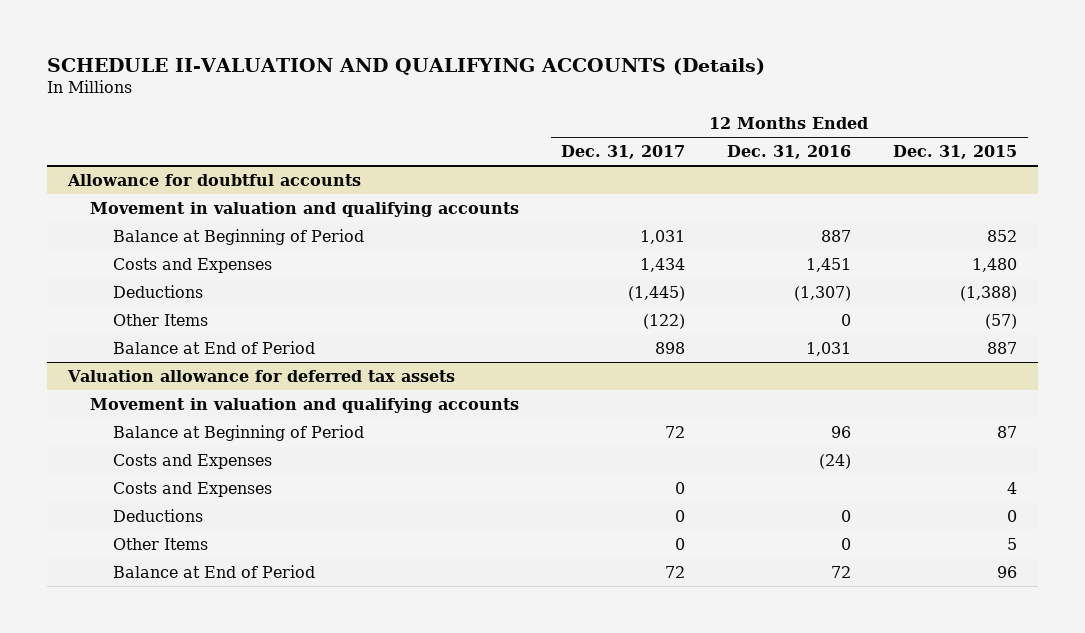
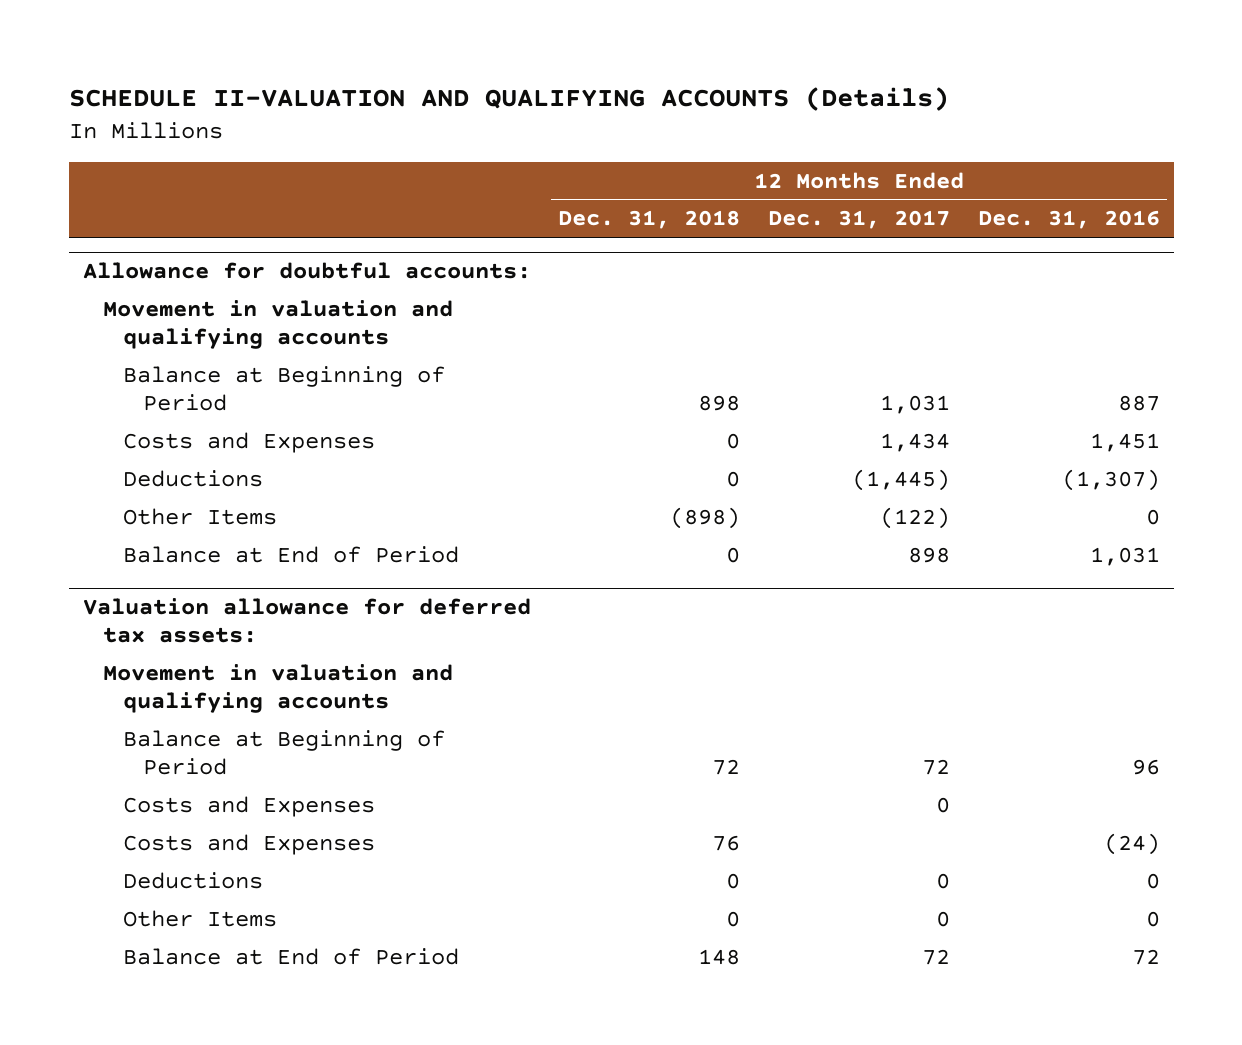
[893,145,1018,160] Dec. 31, 2015 -> none
none -> [558,210,741,230] Dec. 31, 2018
[66,173,361,186] Allowance for doubtful accounts -> [82,261,531,279] Allowance for doubtful accounts:
[66,369,455,382] Valuation allowance for deferred tax assets -> [82,597,531,644] Valuation allowance for deferred tax assets:
[112,453,272,469] Costs and Expenses -> none
none -> [122,833,375,855] Costs and Expenses

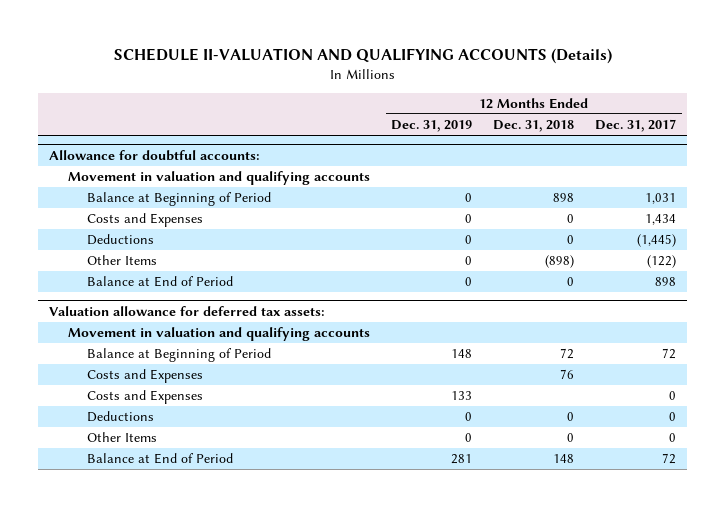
[977,210,1160,230] Dec. 31, 2016 -> none
none -> [390,120,472,133] Dec. 31, 2019
[122,795,375,817] Costs and Expenses -> [86,390,203,405] Costs and Expenses

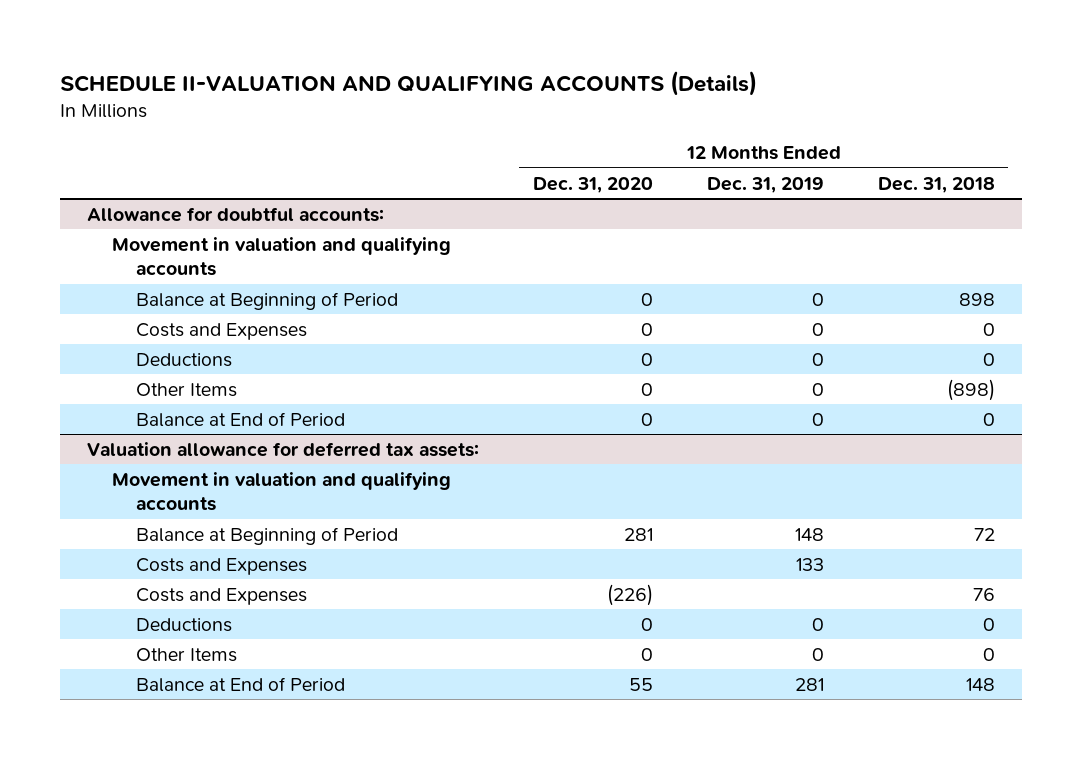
[595,119,677,133] Dec. 31, 2017 -> none
none -> [532,176,653,193] Dec. 31, 2020
[86,369,203,384] Costs and Expenses -> [136,587,308,605] Costs and Expenses

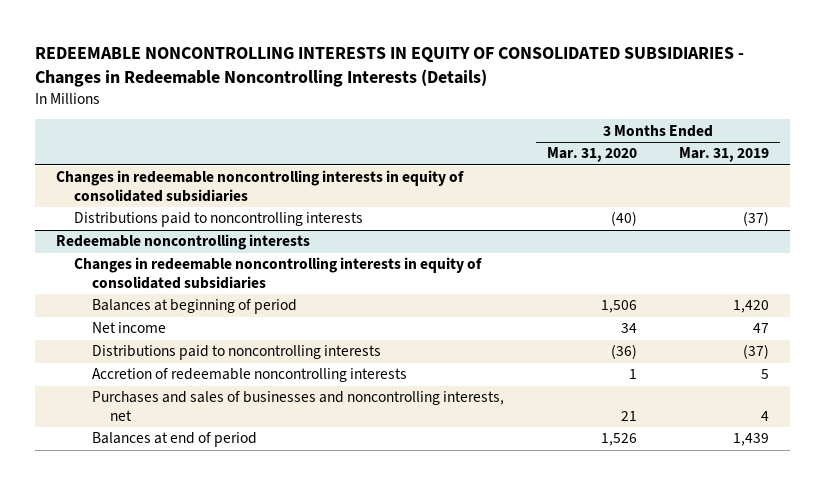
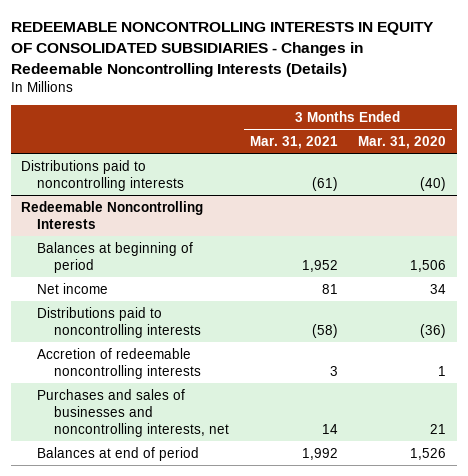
[679,147,770,163] Mar. 31, 2019 -> none
none -> [249,136,338,150] Mar. 31, 2021
[55,170,464,202] Changes in redeemable noncontrolling interests in equity of consolidated subsidiaries -> none
[74,257,483,289] Changes in redeemable noncontrolling interests in equity of consolidated subsidiaries -> none
[55,234,310,251] Redeemable noncontrolling interests -> [21,200,204,229] Redeemable Noncontrolling Interests

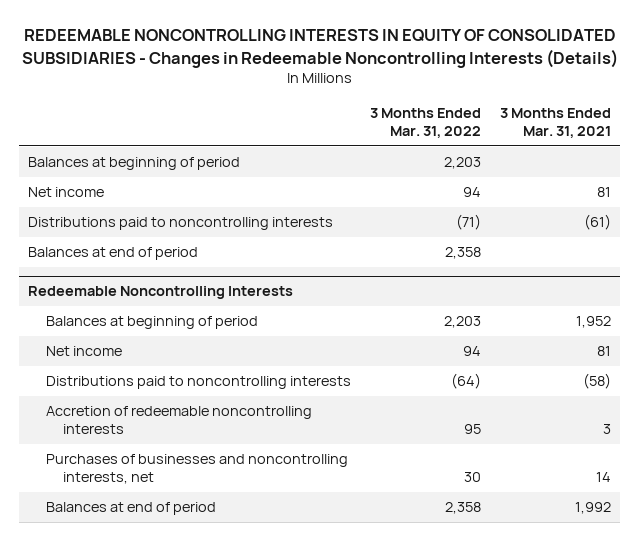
[358,136,447,150] Mar. 31, 2020 -> none
none -> [369,107,481,139] 3 Months Ended Mar. 31, 2022
none -> [28,157,241,171] Balances at beginning of period
none -> [28,187,105,198] Net income
none -> [28,247,199,261] Balances at end of period
[37,388,229,438] Purchases and sales of businesses and noncontrolling interests, net -> [45,454,348,485] Purchases of businesses and noncontrolling interests, net

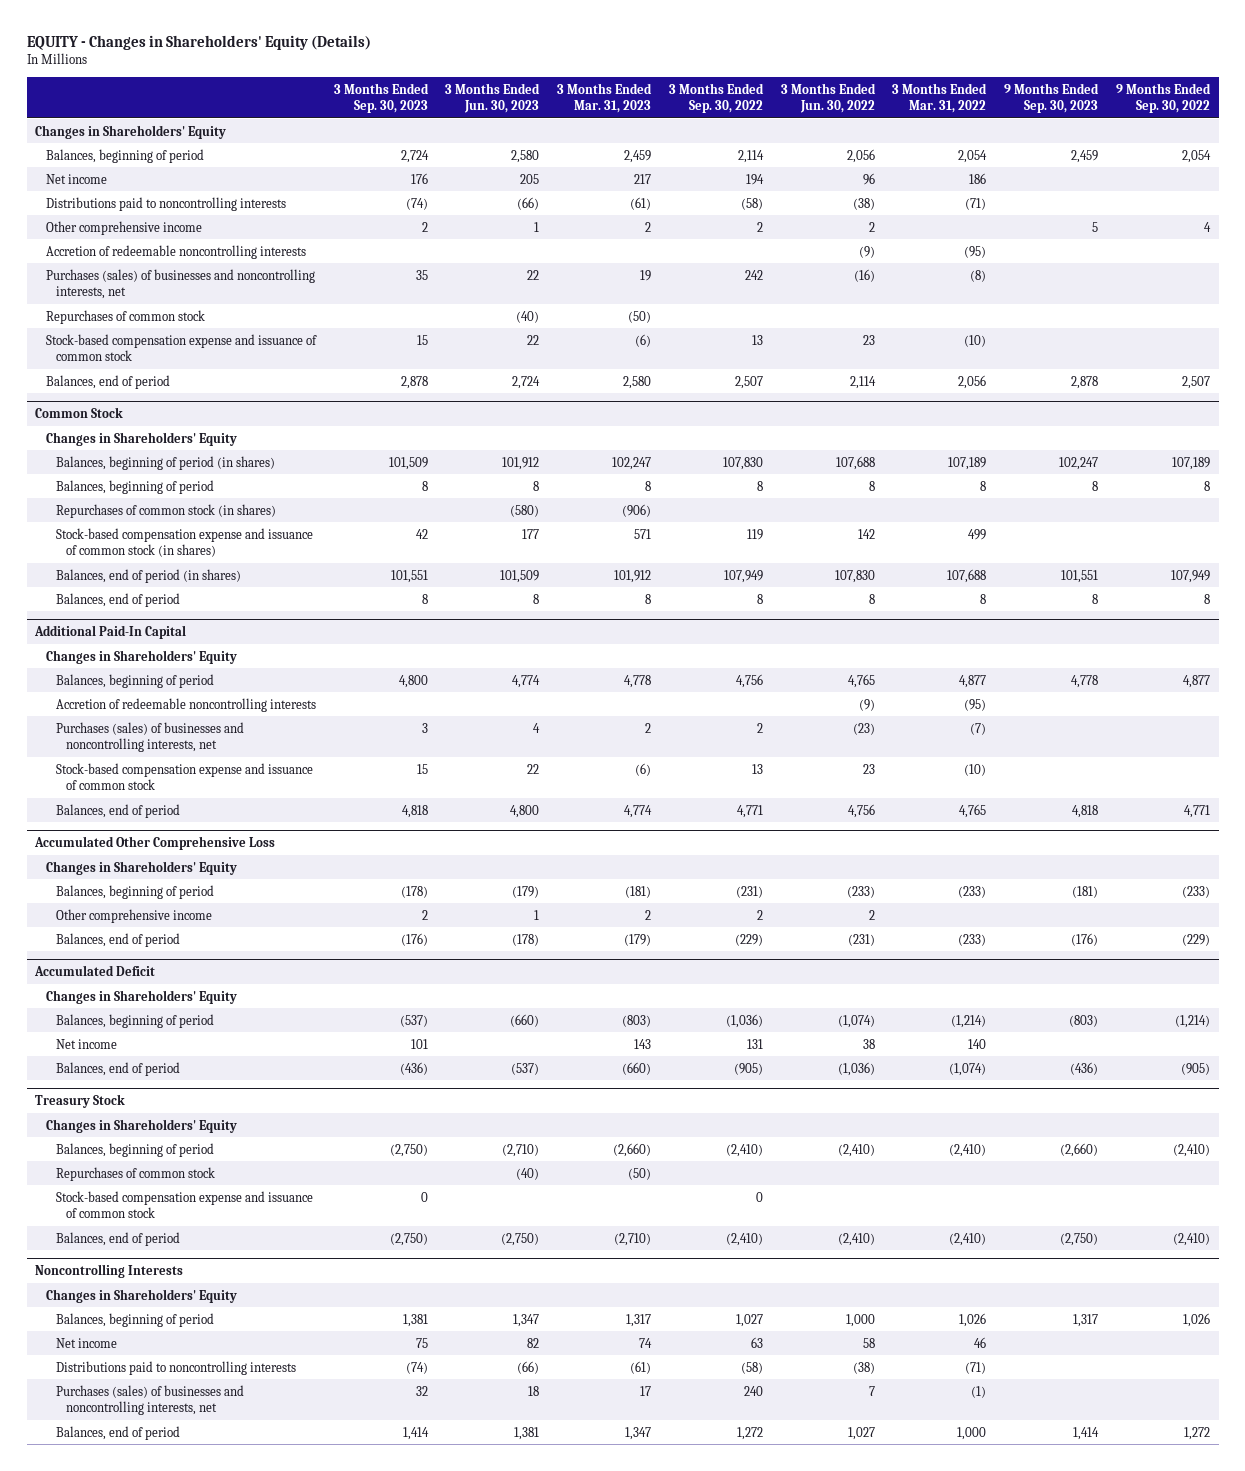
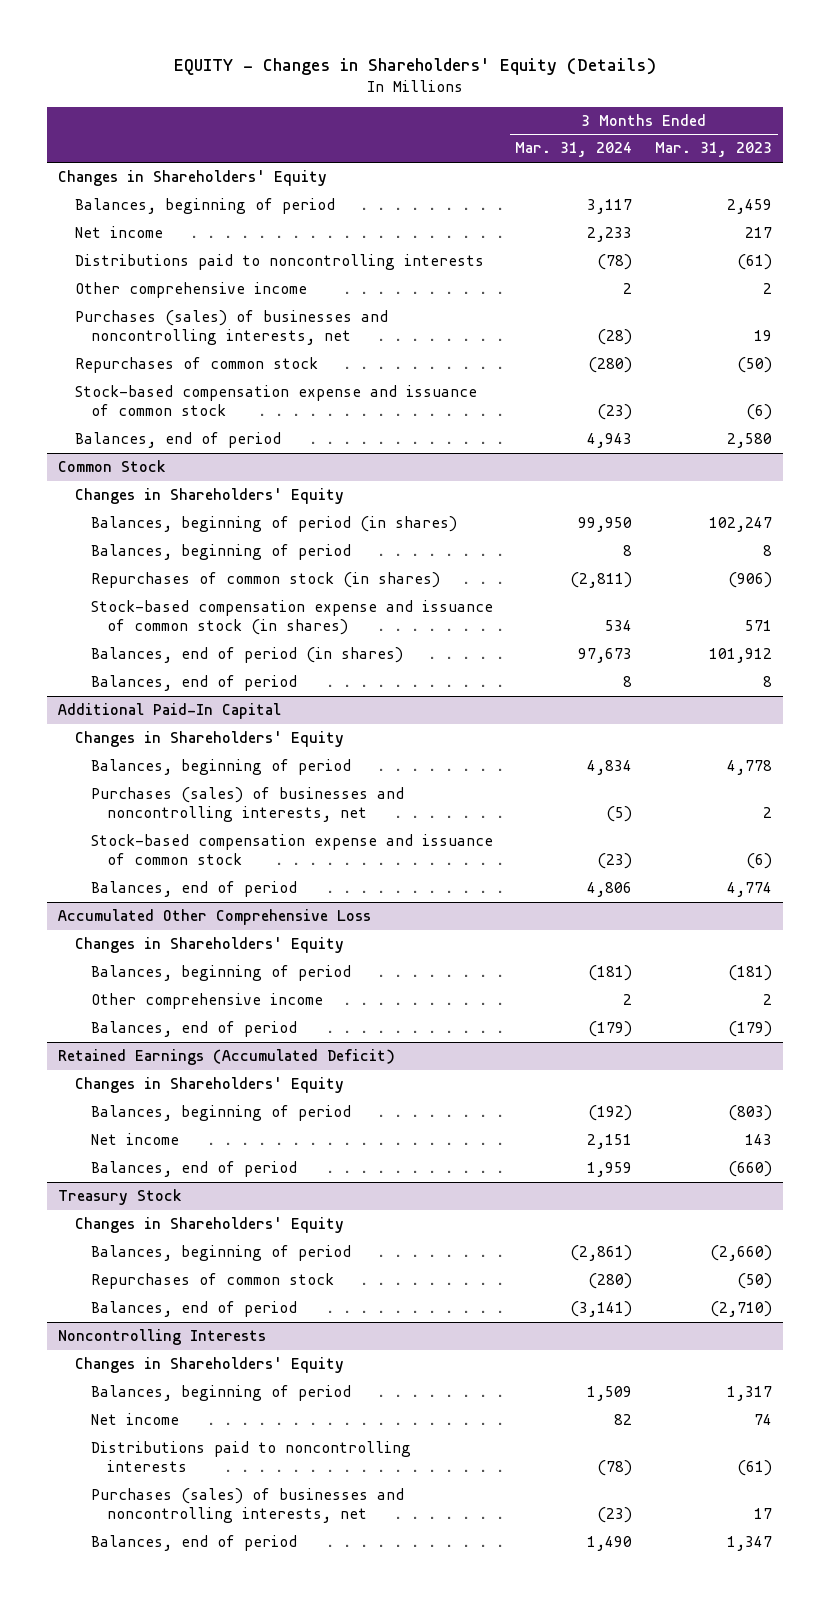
[333,82,429,114] 3 Months Ended Sep. 30, 2023 -> none
[445,82,541,114] 3 Months Ended Jun. 30, 2023 -> none
[668,82,764,114] 3 Months Ended Sep. 30, 2022 -> none
[780,82,876,114] 3 Months Ended Jun. 30, 2022 -> none
[892,82,988,114] 3 Months Ended Mar. 31, 2022 -> none
[1004,82,1100,114] 9 Months Ended Sep. 30, 2023 -> none
[1115,82,1211,114] 9 Months Ended Sep. 30, 2022 -> none
none -> [515,142,633,158] Mar. 31, 2024
[45,244,306,259] Accretion of redeemable noncontrolling interests -> none
[55,697,316,712] Accretion of redeemable noncontrolling interests -> none
[34,964,156,976] Accumulated Deficit -> [58,1049,396,1066] Retained Earnings (Accumulated Deficit)
[55,1190,313,1219] Stock-based compensation expense and issuance of common stock -> none

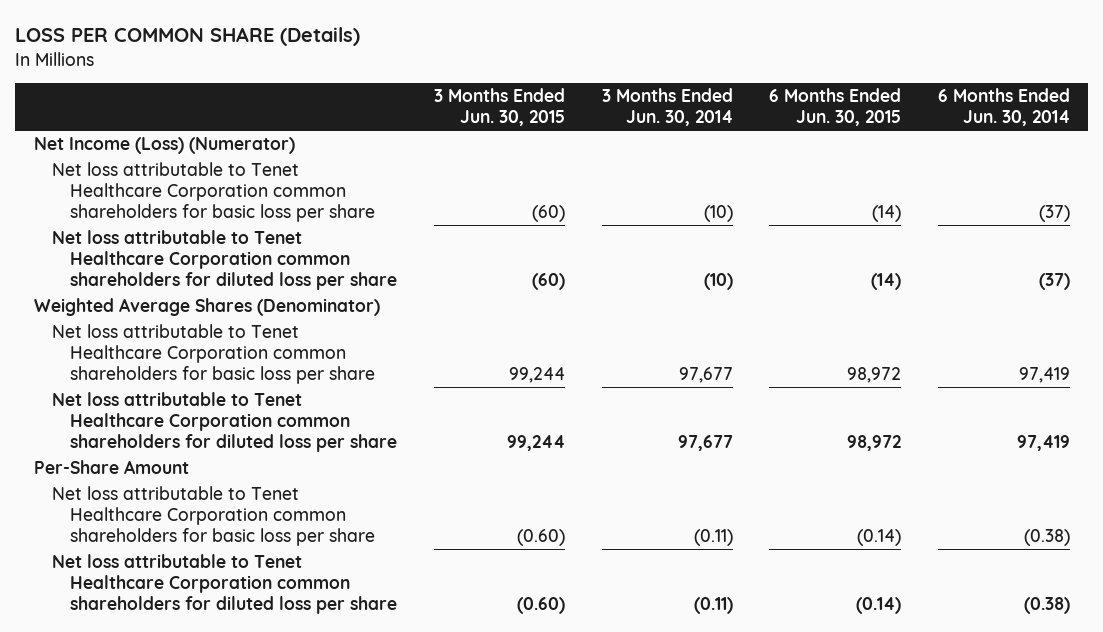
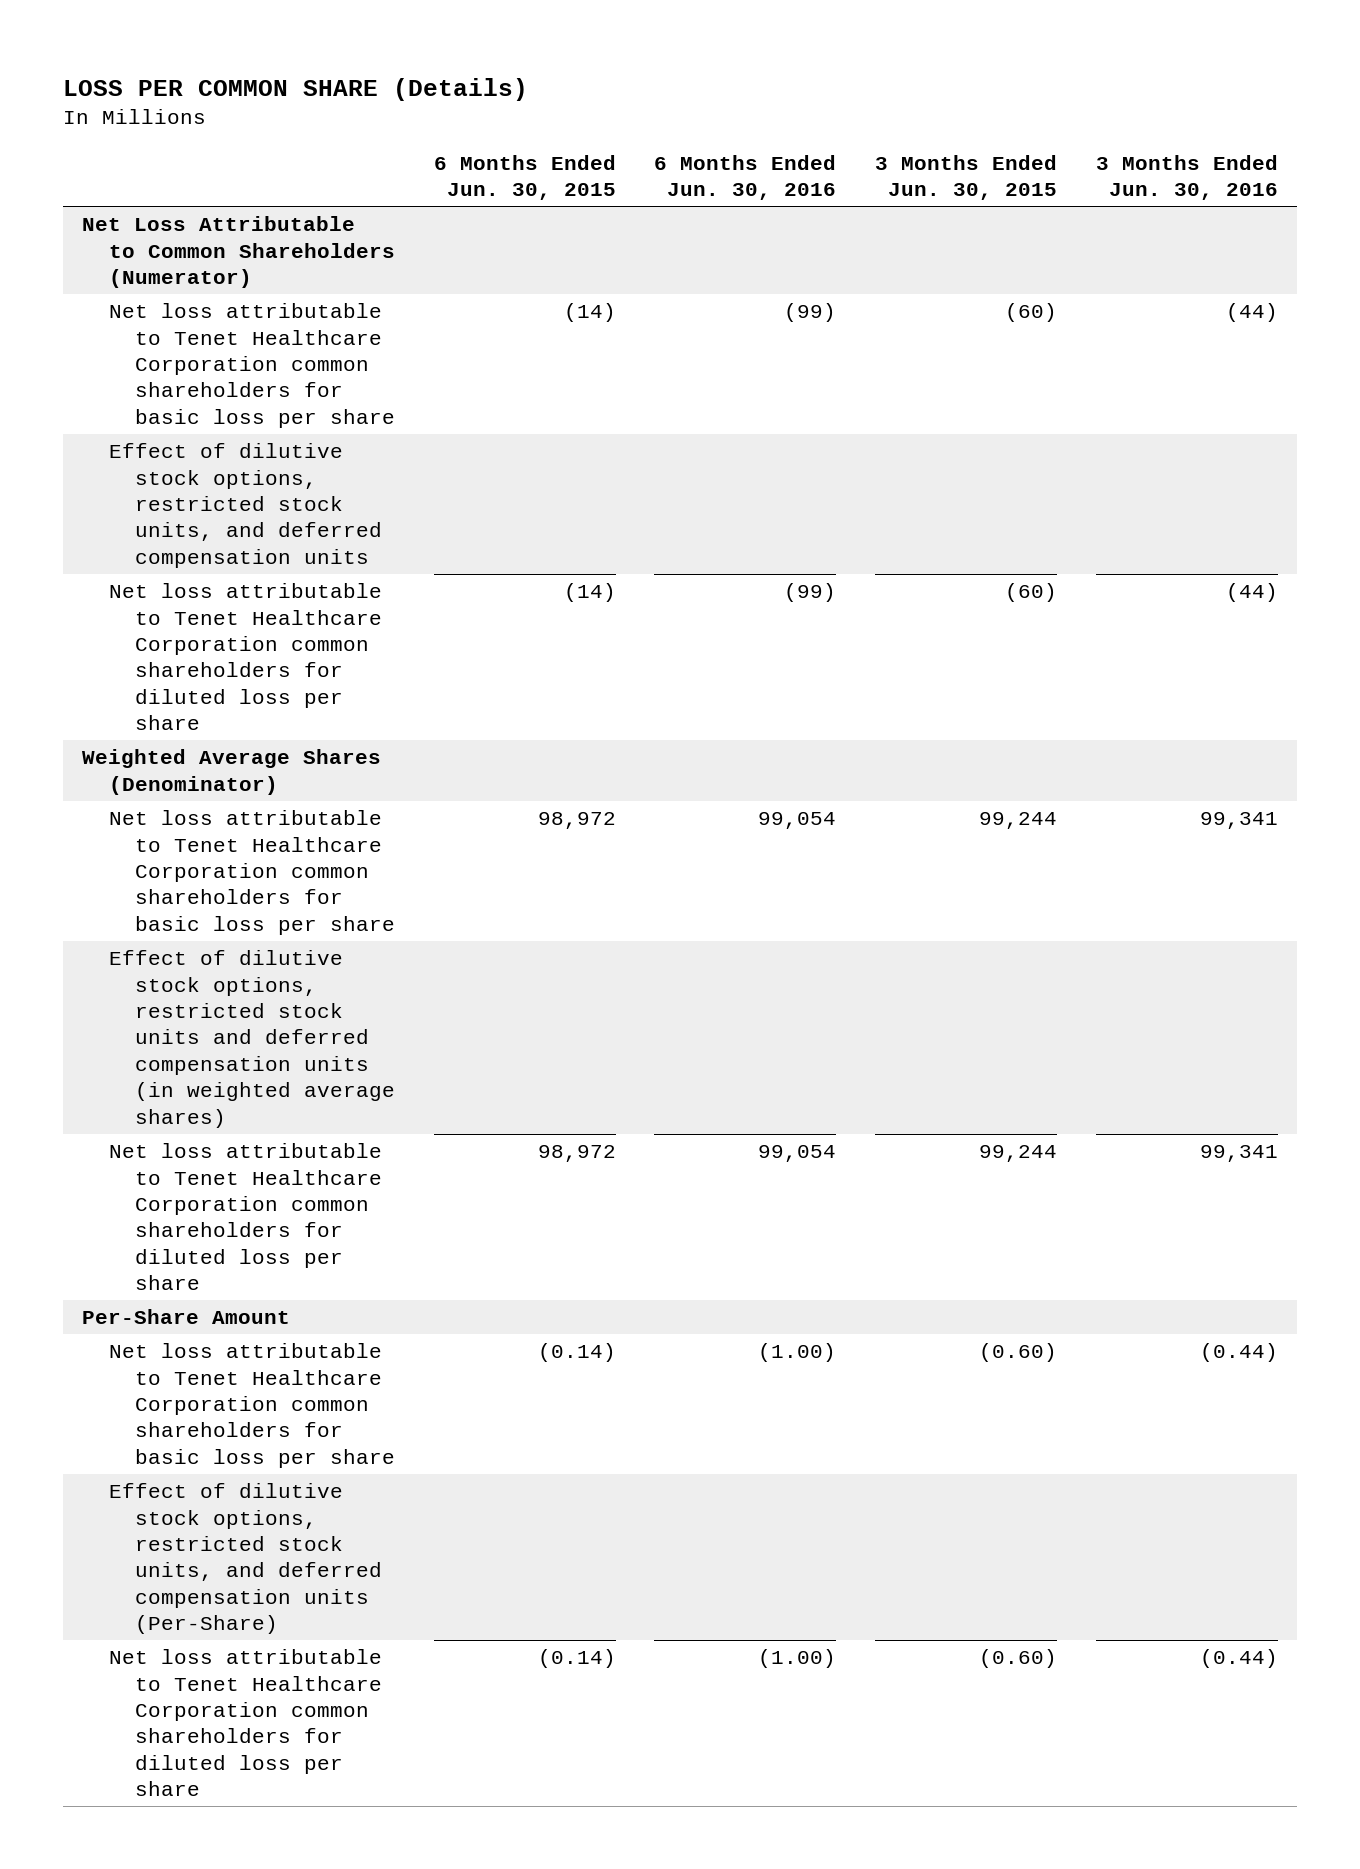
[601,88,733,127] 3 Months Ended Jun. 30, 2014 -> none
[937,88,1070,127] 6 Months Ended Jun. 30, 2014 -> none
none -> [654,154,837,201] 6 Months Ended Jun. 30, 2016
none -> [1095,154,1278,201] 3 Months Ended Jun. 30, 2016
[33,136,295,154] Net Income (Loss) (Numerator) -> [82,216,395,288] Net Loss Attributable to Common Shareholders (Numerator)
none -> [108,443,382,568] Effect of dilutive stock options, restricted stock units, and deferred compensation units
none -> [108,950,395,1128] Effect of dilutive stock options, restricted stock units and deferred compensation units (in weighted average shares)
none -> [108,1483,382,1635] Effect of dilutive stock options, restricted stock units, and deferred compensation units (Per-Share)

